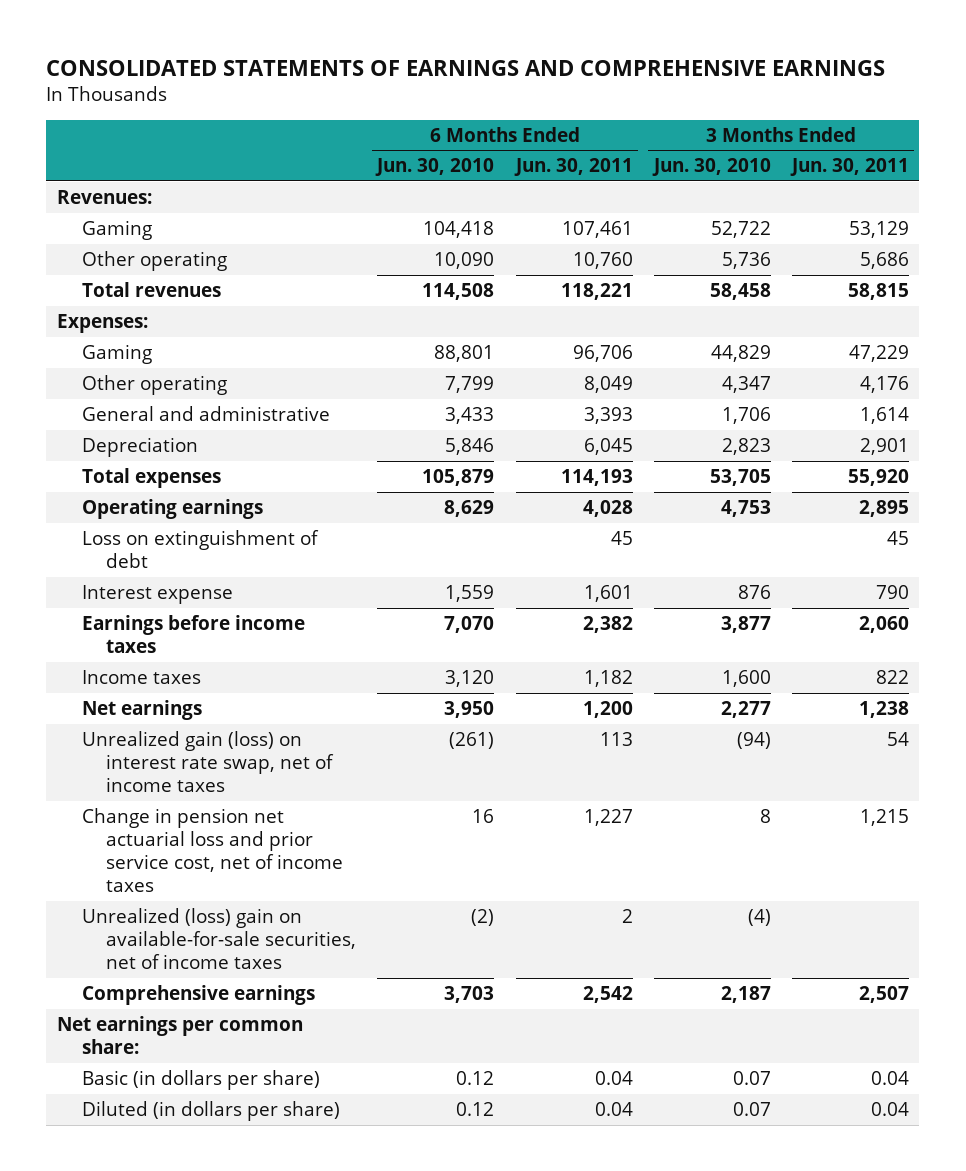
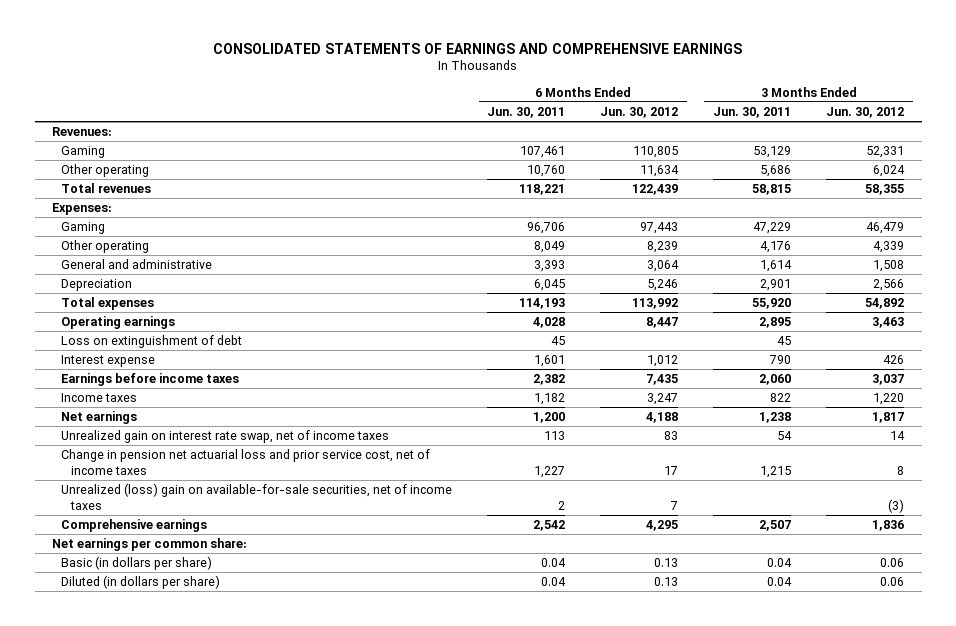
[375,158,495,177] Jun. 30, 2010 -> none
[651,158,771,177] Jun. 30, 2010 -> none
none -> [600,106,679,118] Jun. 30, 2012
none -> [826,106,905,118] Jun. 30, 2012
[81,730,335,793] Unrealized gain (loss) on interest rate swap, net of income taxes -> [61,429,390,443] Unrealized gain on interest rate swap, net of income taxes

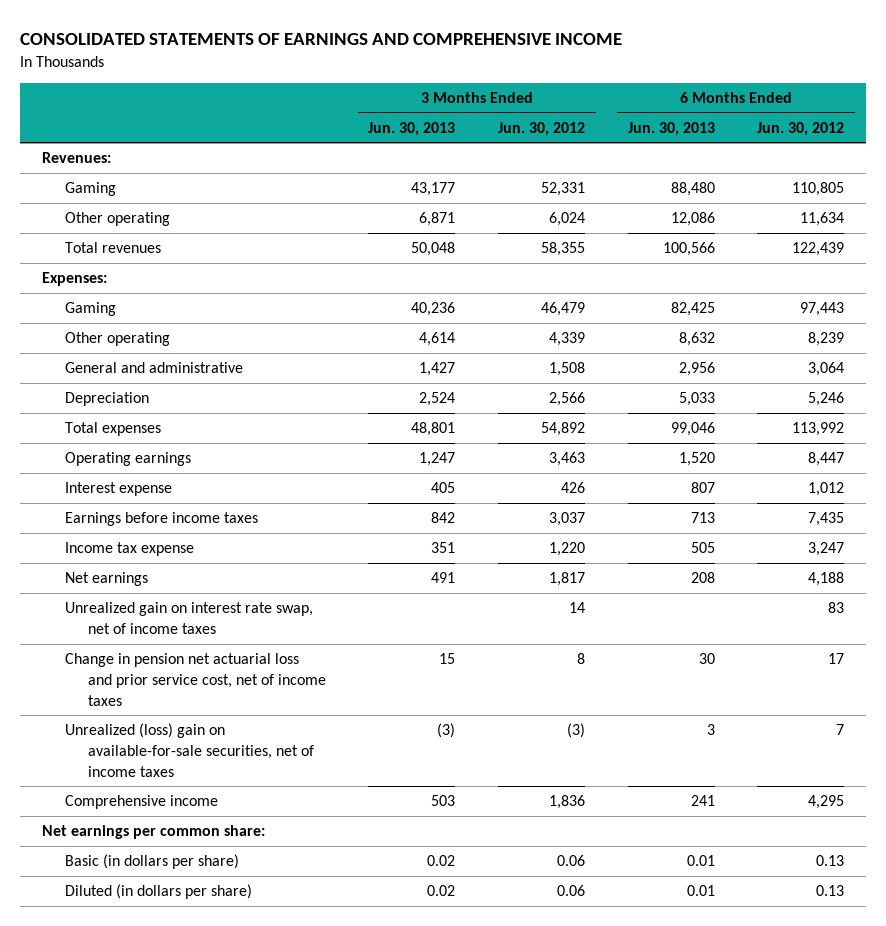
[213,42,743,54] CONSOLIDATED STATEMENTS OF EARNINGS AND COMPREHENSIVE EARNINGS -> [20,33,623,46] CONSOLIDATED STATEMENTS OF EARNINGS AND COMPREHENSIVE INCOME
[487,106,566,118] Jun. 30, 2011 -> none
[713,106,792,118] Jun. 30, 2011 -> none
none -> [368,121,456,136] Jun. 30, 2013
none -> [627,121,715,136] Jun. 30, 2013
[61,334,243,348] Loss on extinguishment of debt -> none
[61,392,138,402] Income taxes -> [64,542,194,557] Income tax expense
[61,518,208,532] Comprehensive earnings -> [64,795,218,810] Comprehensive income

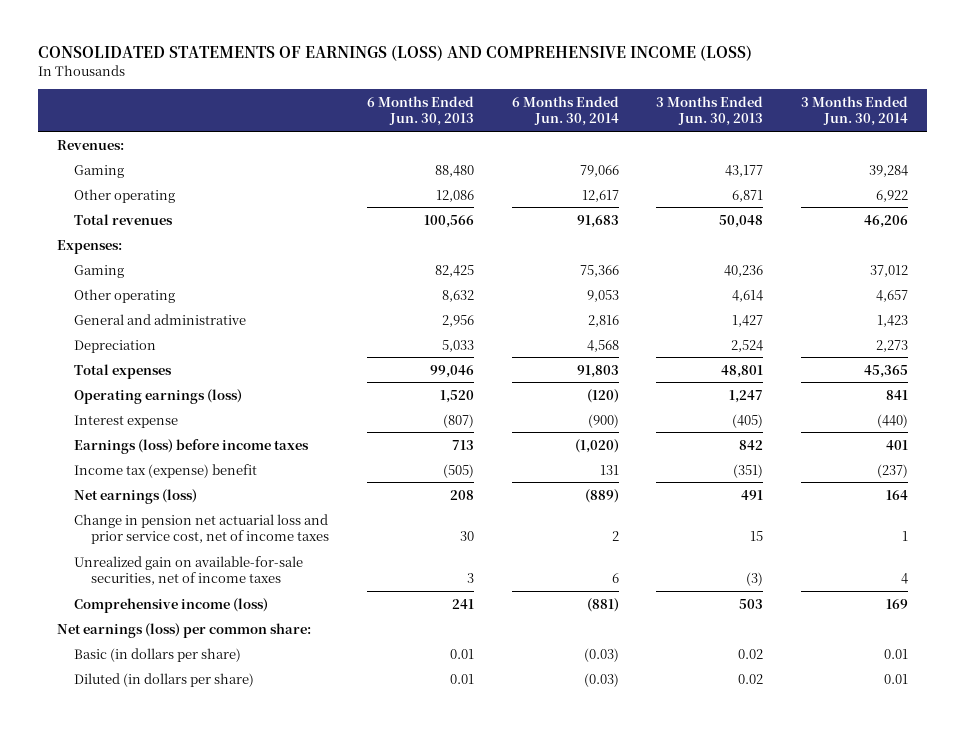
[20,33,623,46] CONSOLIDATED STATEMENTS OF EARNINGS AND COMPREHENSIVE INCOME -> [37,45,752,62] CONSOLIDATED STATEMENTS OF EARNINGS (LOSS) AND COMPREHENSIVE INCOME (LOSS)
[497,121,585,136] Jun. 30, 2012 -> none
[757,121,845,136] Jun. 30, 2012 -> none
none -> [511,95,619,127] 6 Months Ended Jun. 30, 2014
none -> [801,95,909,127] 3 Months Ended Jun. 30, 2014
[64,602,313,634] Unrealized gain on interest rate swap, net of income taxes -> none
[64,452,191,467] Operating earnings -> [73,388,242,404] Operating earnings (loss)
[431,482,456,494] 405 -> [732,413,764,428] (405)
[690,482,715,494] 807 -> [442,413,474,428] (807)
[64,512,258,527] Earnings before income taxes -> [73,438,309,454] Earnings (loss) before income taxes
[64,542,194,557] Income tax expense -> [73,463,257,478] Income tax (expense) benefit
[431,542,456,554] 351 -> [733,463,764,478] (351)
[690,542,715,554] 505 -> [442,463,474,478] (505)
[64,572,148,587] Net earnings -> [73,488,197,504] Net earnings (loss)
[64,723,314,777] Unrealized (loss) gain on available-for-sale securities, net of income taxes -> [73,555,303,586] Unrealized gain on available-for-sale securities, net of income taxes
[64,795,218,810] Comprehensive income -> [73,597,268,613] Comprehensive income (loss)
[41,825,265,840] Net earnings per common share: -> [56,622,311,638] Net earnings (loss) per common share:

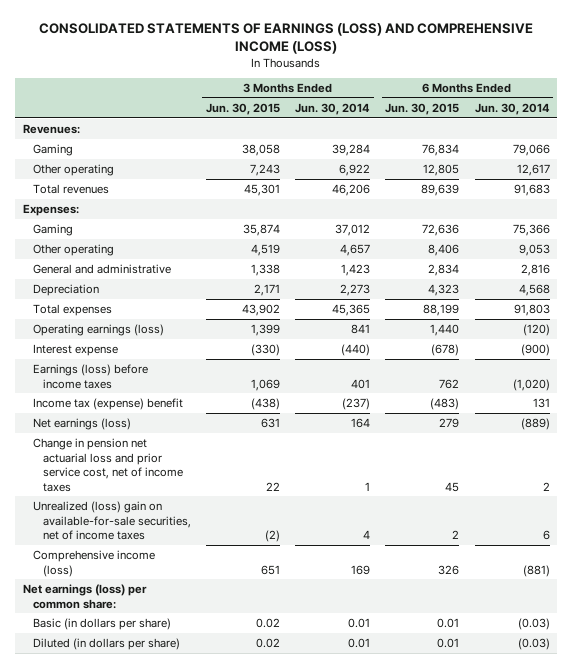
[366,95,474,127] 6 Months Ended Jun. 30, 2013 -> none
[656,95,764,127] 3 Months Ended Jun. 30, 2013 -> none
none -> [205,102,280,115] Jun. 30, 2015
none -> [385,102,460,115] Jun. 30, 2015
[73,555,303,586] Unrealized gain on available-for-sale securities, net of income taxes -> [32,500,191,541] Unrealized (loss) gain on available-for-sale securities, net of income taxes

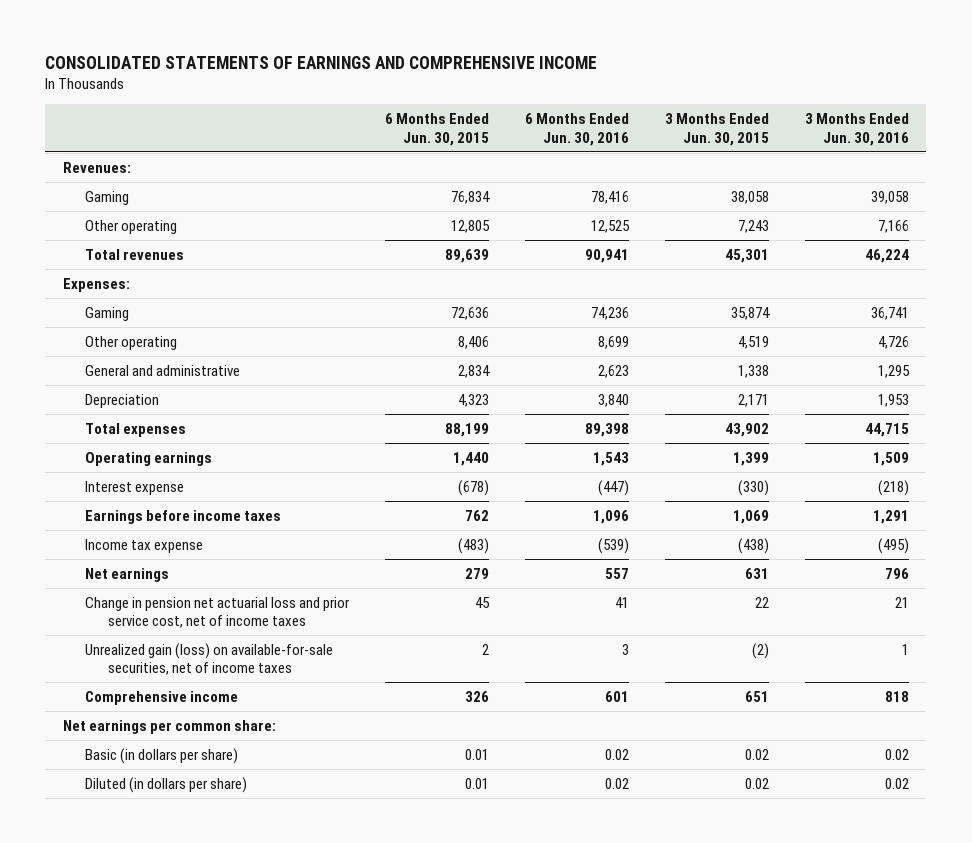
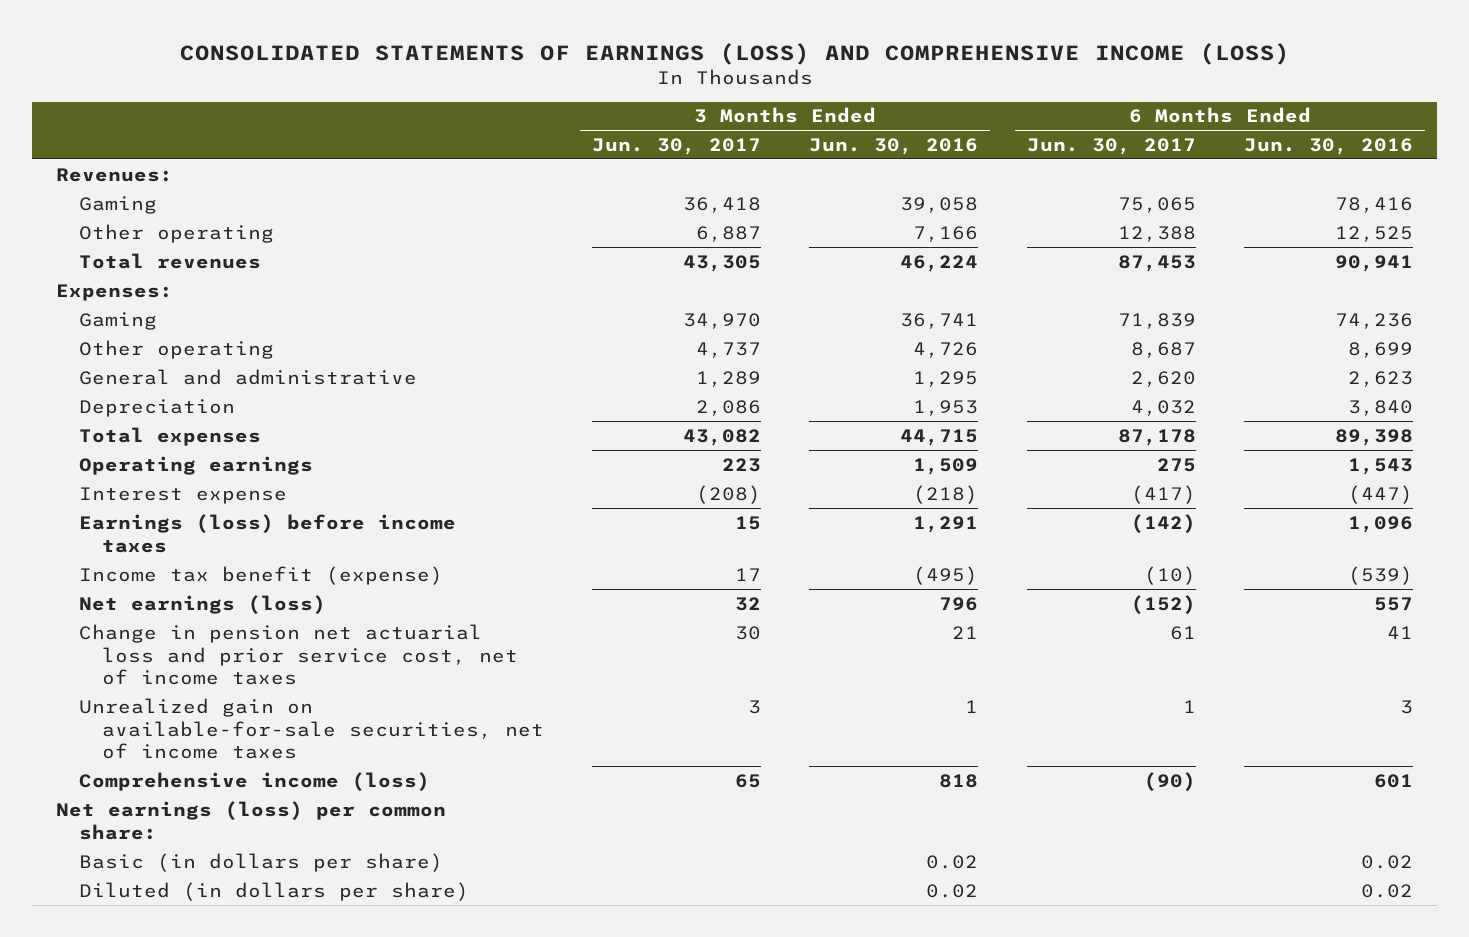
[45,55,598,69] CONSOLIDATED STATEMENTS OF EARNINGS AND COMPREHENSIVE INCOME -> [179,42,1290,65] CONSOLIDATED STATEMENTS OF EARNINGS (LOSS) AND COMPREHENSIVE INCOME (LOSS)
[385,113,490,146] 6 Months Ended Jun. 30, 2015 -> none
[664,113,769,146] 3 Months Ended Jun. 30, 2015 -> none
none -> [592,137,762,155] Jun. 30, 2017
none -> [1026,137,1196,155] Jun. 30, 2017
[85,509,282,524] Earnings before income taxes -> [78,513,456,553] Earnings (loss) before income taxes
[85,538,204,553] Income tax expense -> [78,565,443,585] Income tax benefit (expense)
[85,567,170,582] Net earnings -> [78,594,326,614] Net earnings (loss)
[85,642,334,676] Unrealized gain (loss) on available-for-sale securities, net of income taxes -> [78,697,544,760] Unrealized gain on available-for-sale securities, net of income taxes
[85,690,239,705] Comprehensive income -> [78,771,430,791] Comprehensive income (loss)
[63,719,277,734] Net earnings per common share: -> [56,800,447,840] Net earnings (loss) per common share:

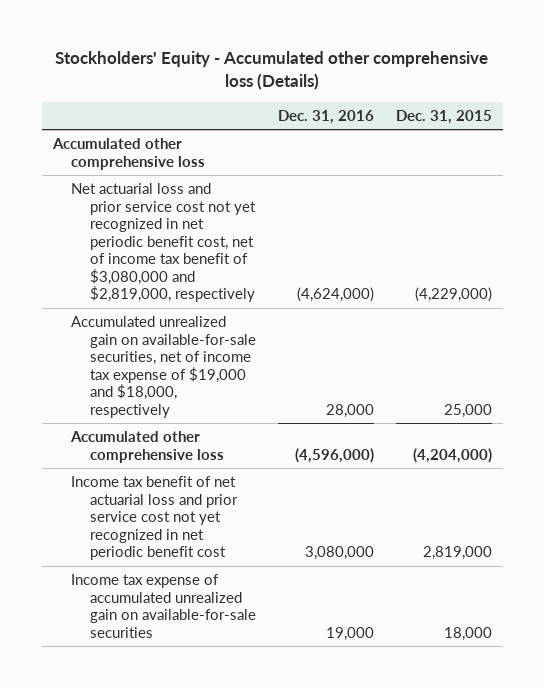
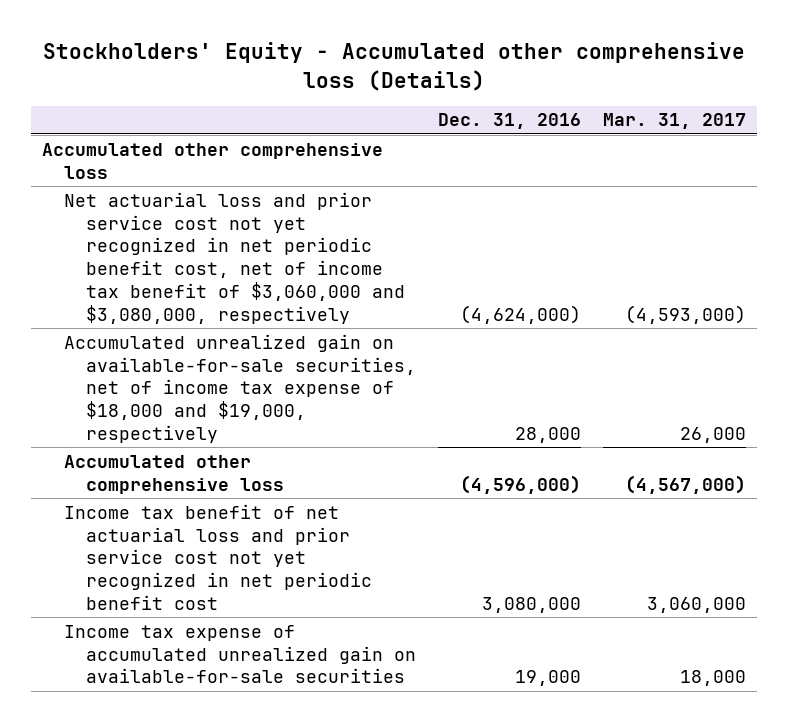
[395,109,492,124] Dec. 31, 2015 -> none
none -> [603,113,747,130] Mar. 31, 2017
[71,182,256,303] Net actuarial loss and prior service cost not yet recognized in net periodic benefit cost, net of income tax benefit of $3,080,000 and $2,819,000, respectively -> [64,191,406,324] Net actuarial loss and prior service cost not yet recognized in net periodic benefit cost, net of income tax benefit of $3,060,000 and $3,080,000, respectively
[71,315,256,418] Accumulated unrealized gain on available-for-sale securities, net of income tax expense of $19,000 and $18,000, respectively -> [64,333,417,443] Accumulated unrealized gain on available-for-sale securities, net of income tax expense of $18,000 and $19,000, respectively

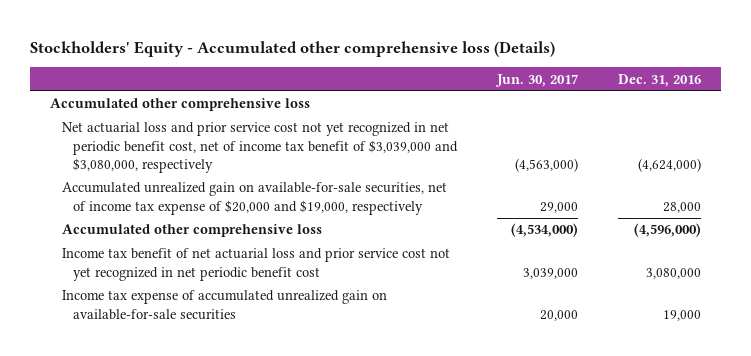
[603,113,747,130] Mar. 31, 2017 -> none
none -> [495,73,579,87] Jun. 30, 2017
[64,191,406,324] Net actuarial loss and prior service cost not yet recognized in net periodic benefit cost, net of income tax benefit of $3,060,000 and $3,080,000, respectively -> [61,122,459,173] Net actuarial loss and prior service cost not yet recognized in net periodic benefit cost, net of income tax benefit of $3,039,000 and $3,080,000, respectively
[64,333,417,443] Accumulated unrealized gain on available-for-sale securities, net of income tax expense of $18,000 and $19,000, respectively -> [61,182,447,215] Accumulated unrealized gain on available-for-sale securities, net of income tax expense of $20,000 and $19,000, respectively

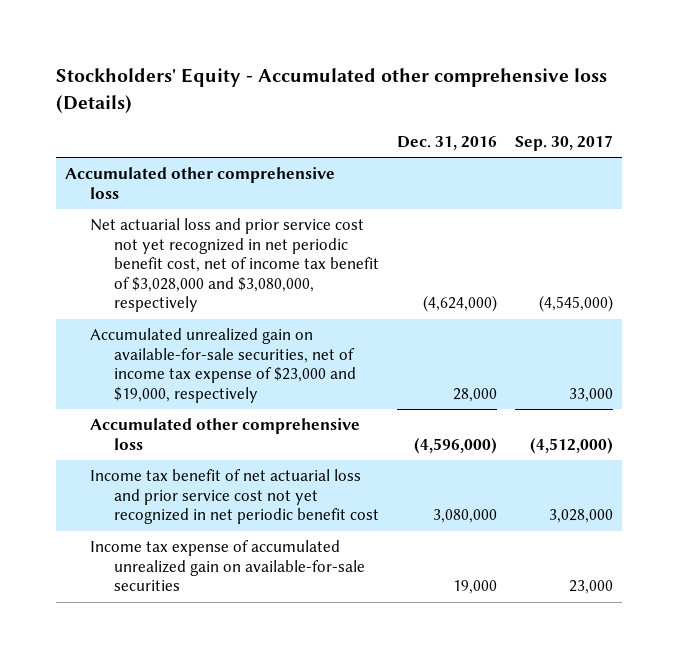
[495,73,579,87] Jun. 30, 2017 -> none
none -> [514,134,613,151] Sep. 30, 2017
[61,122,459,173] Net actuarial loss and prior service cost not yet recognized in net periodic benefit cost, net of income tax benefit of $3,039,000 and $3,080,000, respectively -> [89,218,380,313] Net actuarial loss and prior service cost not yet recognized in net periodic benefit cost, net of income tax benefit of $3,028,000 and $3,080,000, respectively
[61,182,447,215] Accumulated unrealized gain on available-for-sale securities, net of income tax expense of $20,000 and $19,000, respectively -> [89,328,357,403] Accumulated unrealized gain on available-for-sale securities, net of income tax expense of $23,000 and $19,000, respectively

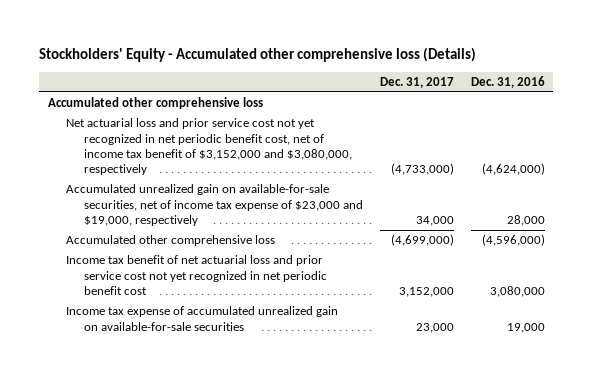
[514,134,613,151] Sep. 30, 2017 -> none
none -> [379,76,454,88] Dec. 31, 2017
[89,218,380,313] Net actuarial loss and prior service cost not yet recognized in net periodic benefit cost, net of income tax benefit of $3,028,000 and $3,080,000, respectively -> [65,118,353,176] Net actuarial loss and prior service cost not yet recognized in net periodic benefit cost, net of income tax benefit of $3,152,000 and $3,080,000, respectively

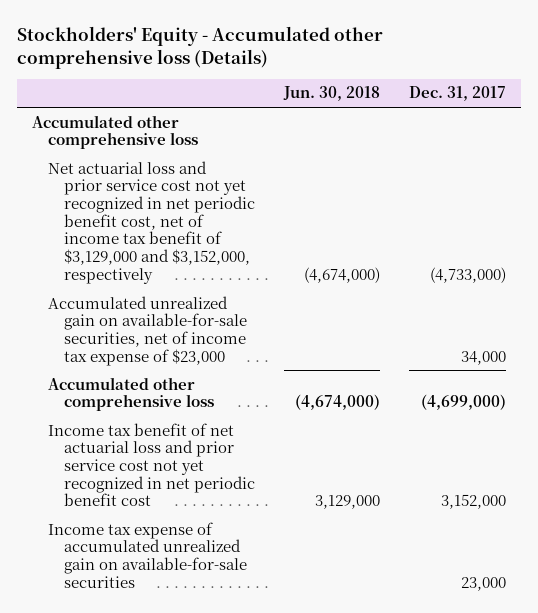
[470,75,545,88] Dec. 31, 2016 -> none
none -> [282,86,380,102] Jun. 30, 2018
[65,118,353,176] Net actuarial loss and prior service cost not yet recognized in net periodic benefit cost, net of income tax benefit of $3,152,000 and $3,080,000, respectively -> [47,160,255,284] Net actuarial loss and prior service cost not yet recognized in net periodic benefit cost, net of income tax benefit of $3,129,000 and $3,152,000, respectively
[65,184,364,226] Accumulated unrealized gain on available-for-sale securities, net of income tax expense of $23,000 and $19,000, respectively -> [47,295,247,366] Accumulated unrealized gain on available-for-sale securities, net of income tax expense of $23,000

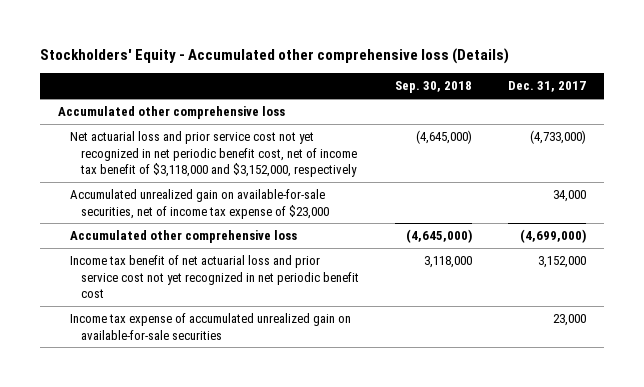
[282,86,380,102] Jun. 30, 2018 -> none
none -> [394,81,472,94] Sep. 30, 2018
[47,160,255,284] Net actuarial loss and prior service cost not yet recognized in net periodic benefit cost, net of income tax benefit of $3,129,000 and $3,152,000, respectively -> [69,130,357,178] Net actuarial loss and prior service cost not yet recognized in net periodic benefit cost, net of income tax benefit of $3,118,000 and $3,152,000, respectively

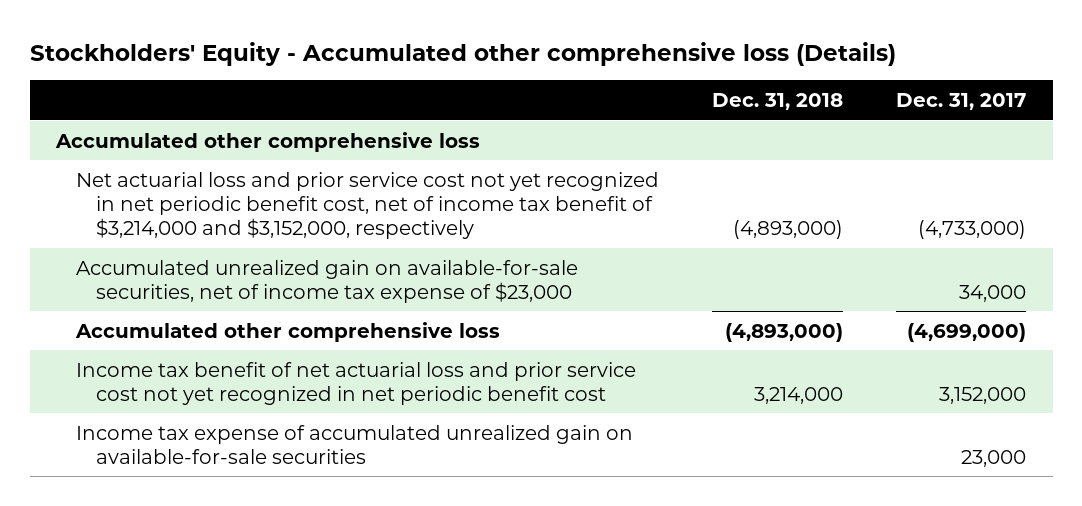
[394,81,472,94] Sep. 30, 2018 -> none
none -> [712,92,844,110] Dec. 31, 2018
[69,130,357,178] Net actuarial loss and prior service cost not yet recognized in net periodic benefit cost, net of income tax benefit of $3,118,000 and $3,152,000, respectively -> [76,171,660,240] Net actuarial loss and prior service cost not yet recognized in net periodic benefit cost, net of income tax benefit of $3,214,000 and $3,152,000, respectively

